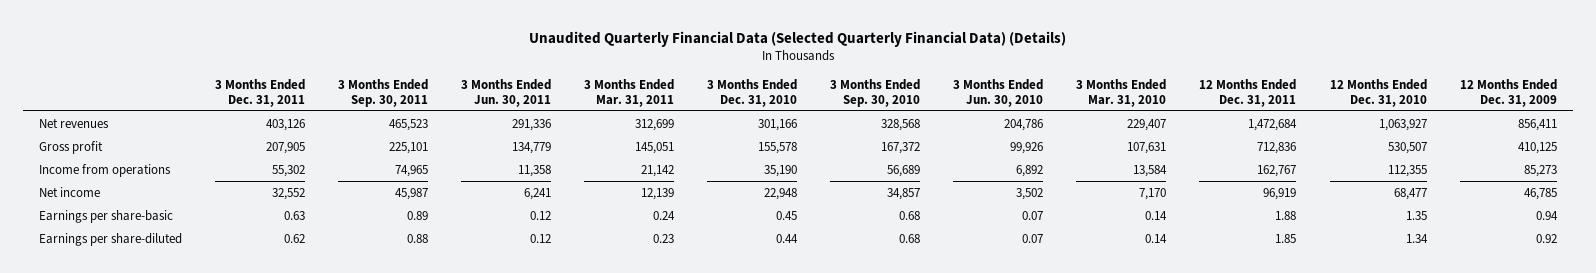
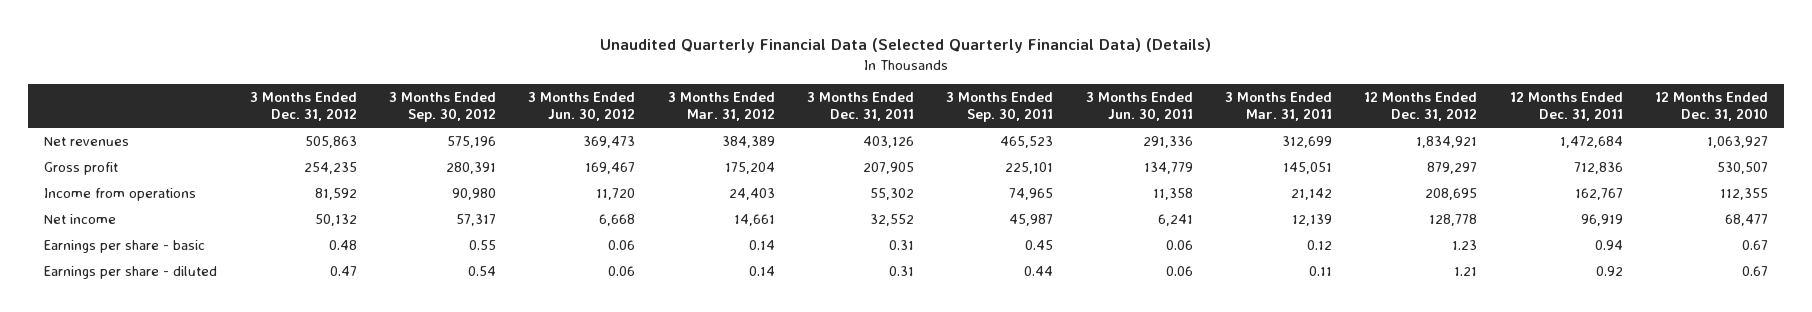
[707,78,798,107] 3 Months Ended Dec. 31, 2010 -> none
[830,78,921,107] 3 Months Ended Sep. 30, 2010 -> none
[953,78,1044,107] 3 Months Ended Jun. 30, 2010 -> none
[1076,78,1167,107] 3 Months Ended Mar. 31, 2010 -> none
[1459,78,1557,107] 12 Months Ended Dec. 31, 2009 -> none
none -> [249,92,357,121] 3 Months Ended Dec. 31, 2012
none -> [388,92,496,122] 3 Months Ended Sep. 30, 2012
none -> [528,92,636,121] 3 Months Ended Jun. 30, 2012
none -> [667,92,775,121] 3 Months Ended Mar. 31, 2012
none -> [1364,92,1478,121] 12 Months Ended Dec. 31, 2012
[39,209,174,223] Earnings per share-basic -> [44,240,206,254] Earnings per share - basic
[284,210,306,220] 0.63 -> [889,240,915,251] 0.31
[407,210,429,220] 0.89 -> [1025,240,1054,251] 0.45
[530,210,552,220] 0.12 -> [1165,240,1193,251] 0.06
[653,210,676,220] 0.24 -> [1307,240,1333,251] 0.12
[1275,210,1297,220] 1.88 -> [1594,240,1623,251] 0.94
[1405,210,1427,220] 1.35 -> [1742,240,1769,251] 0.67
[39,232,183,246] Earnings per share-diluted -> [44,266,218,280] Earnings per share - diluted
[284,233,306,243] 0.62 -> [889,266,915,277] 0.31
[407,233,429,243] 0.88 -> [1024,266,1054,277] 0.44
[530,233,552,243] 0.12 -> [1165,266,1193,277] 0.06
[653,233,675,243] 0.23 -> [1309,266,1333,277] 0.11
[1275,233,1297,243] 1.85 -> [1595,266,1623,277] 0.92
[1405,233,1428,243] 1.34 -> [1742,266,1769,277] 0.67

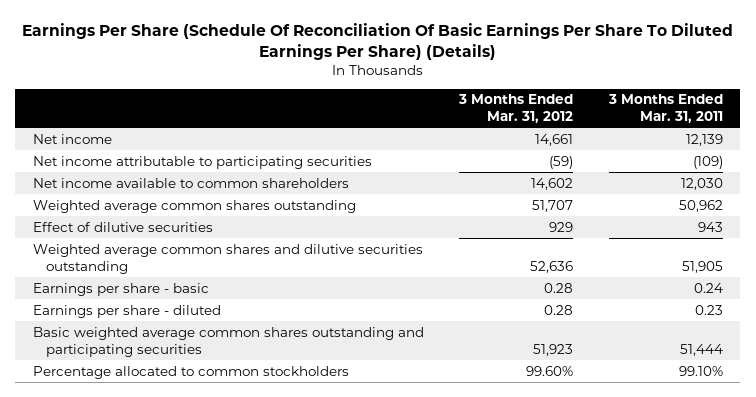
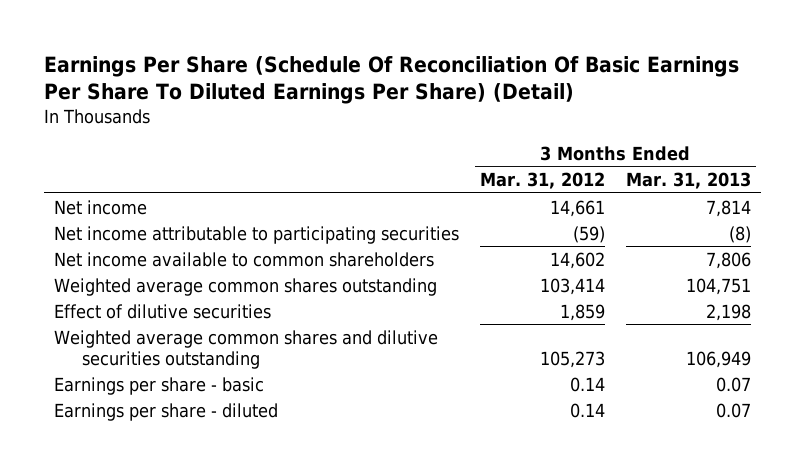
[21,23,733,60] Earnings Per Share (Schedule Of Reconciliation Of Basic Earnings Per Share To Diluted Earnings Per Share) (Details) -> [44,55,740,105] Earnings Per Share (Schedule Of Reconciliation Of Basic Earnings Per Share To Diluted Earnings Per Share) (Detail)
[607,94,723,124] 3 Months Ended Mar. 31, 2011 -> none
none -> [625,172,751,190] Mar. 31, 2013
[32,326,424,357] Basic weighted average common shares outstanding and participating securities -> none
[32,365,349,379] Percentage allocated to common stockholders -> none
[532,199,574,212] 51,707 -> [540,277,606,295] 103,414
[549,221,574,232] 929 -> [560,303,606,321] 1,859
[530,260,574,273] 52,636 -> [540,350,606,368] 105,273
[544,282,574,293] 0.28 -> [570,376,606,392] 0.14
[544,304,574,315] 0.28 -> [570,402,606,418] 0.14

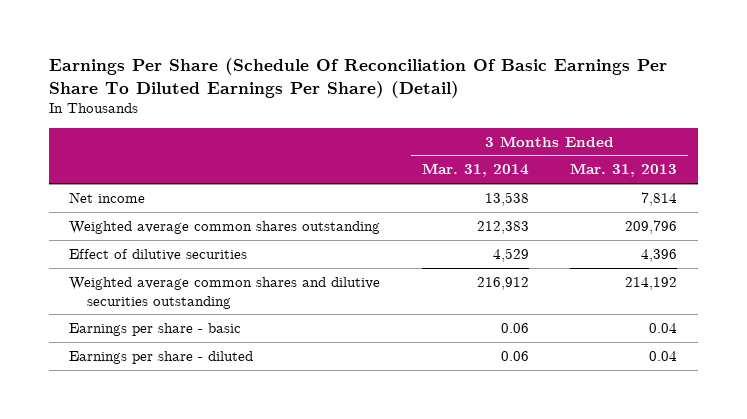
[480,172,606,190] Mar. 31, 2012 -> none
none -> [421,163,529,178] Mar. 31, 2014
[54,225,460,244] Net income attributable to participating securities -> none
[54,251,435,267] Net income available to common shareholders -> none
[685,277,751,295] 104,751 -> [625,219,678,234] 209,796
[705,303,751,321] 2,198 -> [641,248,678,262] 4,396
[685,350,751,368] 106,949 -> [625,276,678,290] 214,192
[715,376,751,392] 0.07 -> [649,322,678,333] 0.04
[715,402,751,418] 0.07 -> [649,350,678,361] 0.04

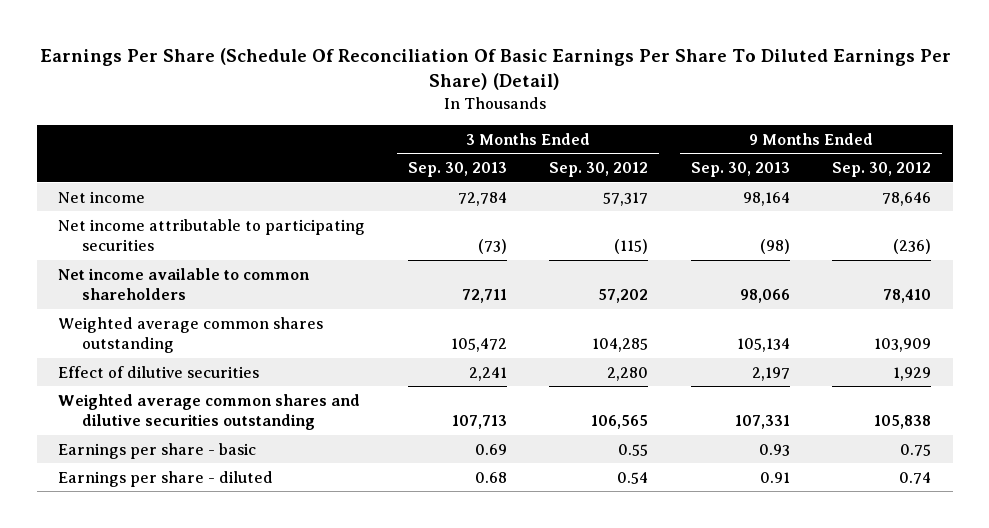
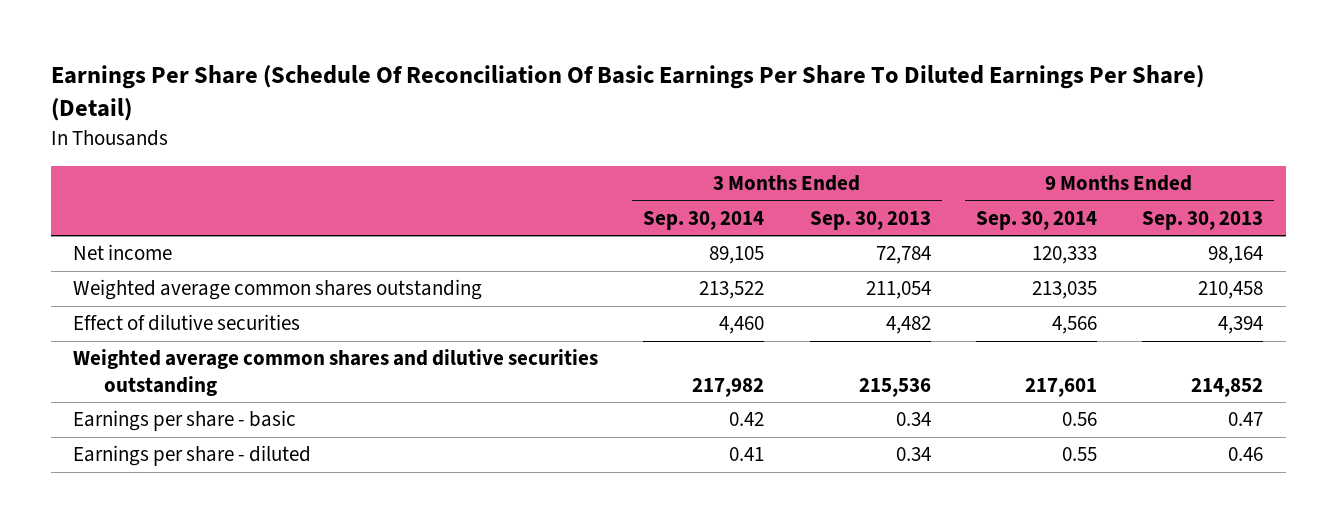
[549,162,649,178] Sep. 30, 2012 -> none
[832,162,932,178] Sep. 30, 2012 -> none
none -> [643,210,765,230] Sep. 30, 2014
none -> [975,210,1097,230] Sep. 30, 2014
[57,218,365,252] Net income attributable to participating securities -> none
[57,267,310,301] Net income available to common shareholders -> none
[450,338,507,353] 105,472 -> [865,281,931,300] 211,054
[736,338,790,353] 105,134 -> [1198,281,1264,300] 210,458
[468,366,507,381] 2,241 -> [885,316,931,335] 4,482
[751,366,790,381] 2,197 -> [1218,316,1264,335] 4,394
[451,415,507,430] 107,713 -> [858,377,931,397] 215,536
[734,415,790,430] 107,331 -> [1191,377,1264,397] 214,852
[474,443,507,455] 0.69 -> [895,412,931,427] 0.34
[758,443,790,456] 0.93 -> [1228,412,1264,427] 0.47
[474,471,507,483] 0.68 -> [895,447,931,462] 0.34
[759,471,790,483] 0.91 -> [1228,447,1264,462] 0.46

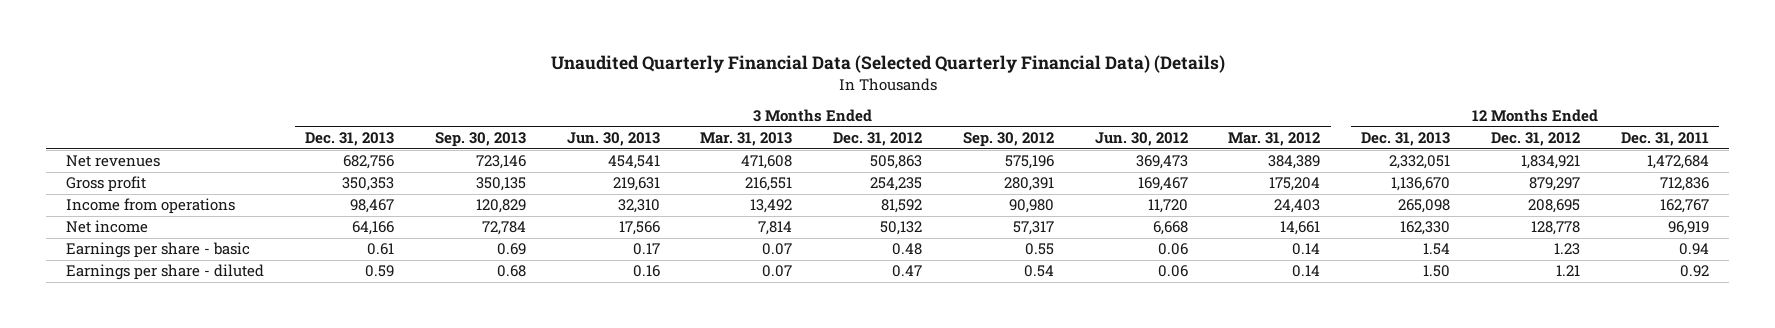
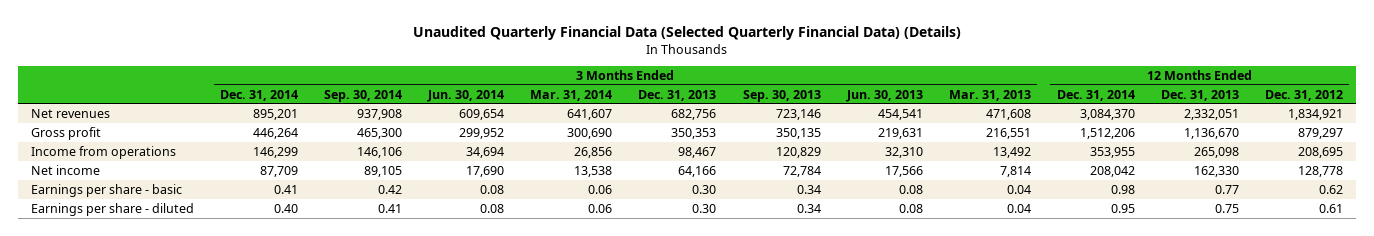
[833,131,923,146] Dec. 31, 2012 -> none
[962,131,1054,147] Sep. 30, 2012 -> none
[1094,131,1188,146] Jun. 30, 2012 -> none
[1228,131,1321,146] Mar. 31, 2012 -> none
[1620,131,1709,146] Dec. 31, 2011 -> none
none -> [220,89,299,101] Dec. 31, 2014
none -> [324,89,403,102] Sep. 30, 2014
none -> [427,89,505,102] Jun. 30, 2014
none -> [530,89,613,101] Mar. 31, 2014
none -> [1056,89,1135,101] Dec. 31, 2014
[367,243,395,256] 0.61 -> [692,184,717,194] 0.30
[496,243,526,256] 0.69 -> [796,184,821,194] 0.34
[632,243,660,256] 0.17 -> [898,184,923,194] 0.08
[762,243,793,256] 0.07 -> [1006,184,1031,194] 0.04
[1423,243,1451,256] 1.54 -> [1214,184,1239,194] 0.77
[1553,243,1580,256] 1.23 -> [1318,184,1343,194] 0.62
[365,265,395,278] 0.59 -> [692,203,717,213] 0.30
[496,265,526,278] 0.68 -> [796,203,821,213] 0.34
[632,265,660,278] 0.16 -> [898,203,923,213] 0.08
[762,265,793,278] 0.07 -> [1006,203,1031,213] 0.04
[1423,265,1451,278] 1.50 -> [1214,203,1239,213] 0.75
[1555,265,1580,277] 1.21 -> [1318,203,1343,213] 0.61

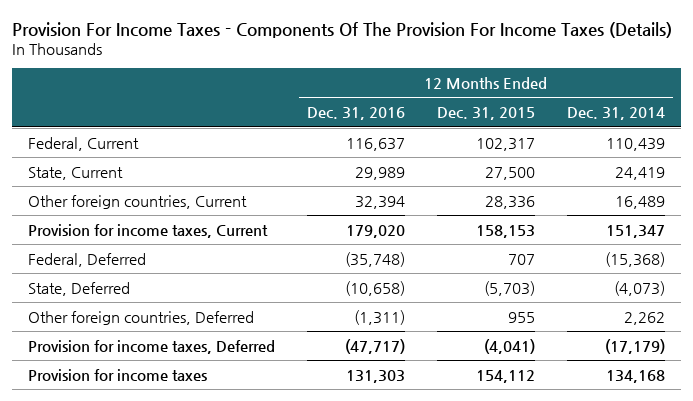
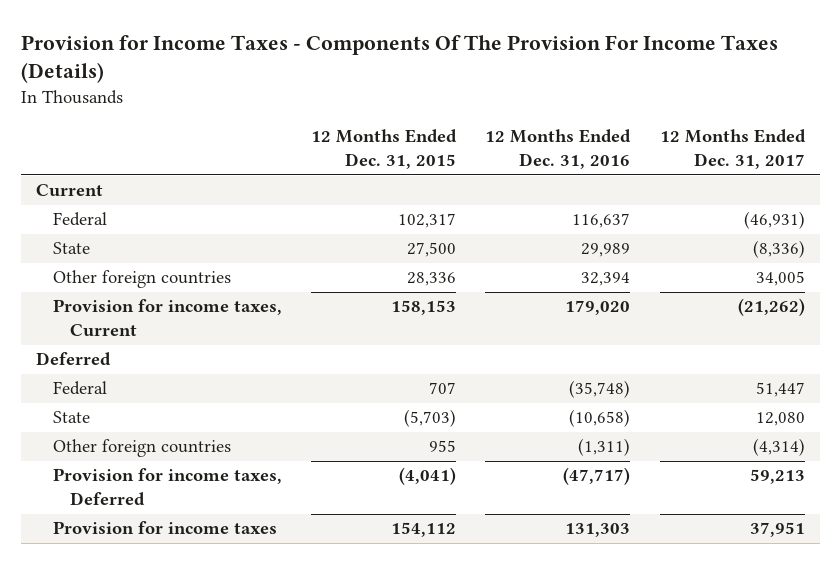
[12,21,673,38] Provision For Income Taxes - Components Of The Provision For Income Taxes (Details) -> [20,34,778,84] Provision for Income Taxes - Components Of The Provision For Income Taxes (Details)
[566,107,665,121] Dec. 31, 2014 -> none
none -> [659,129,806,170] 12 Months Ended Dec. 31, 2017
none -> [35,184,103,198] Current
[28,136,140,151] Federal, Current -> [52,212,107,227] Federal
[28,166,124,180] State, Current -> [52,242,90,255] State
[28,194,248,209] Other foreign countries, Current -> [52,270,231,289] Other foreign countries
none -> [35,352,111,367] Deferred
[28,252,147,267] Federal, Deferred -> [52,381,107,396] Federal
[28,281,131,296] State, Deferred -> [52,411,90,424] State
[28,310,255,325] Other foreign countries, Deferred -> [52,439,231,458] Other foreign countries

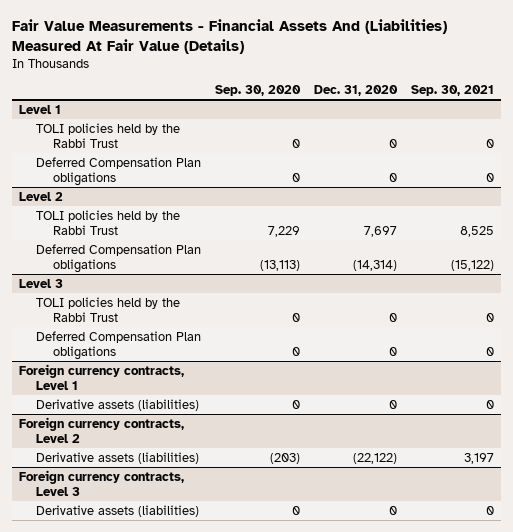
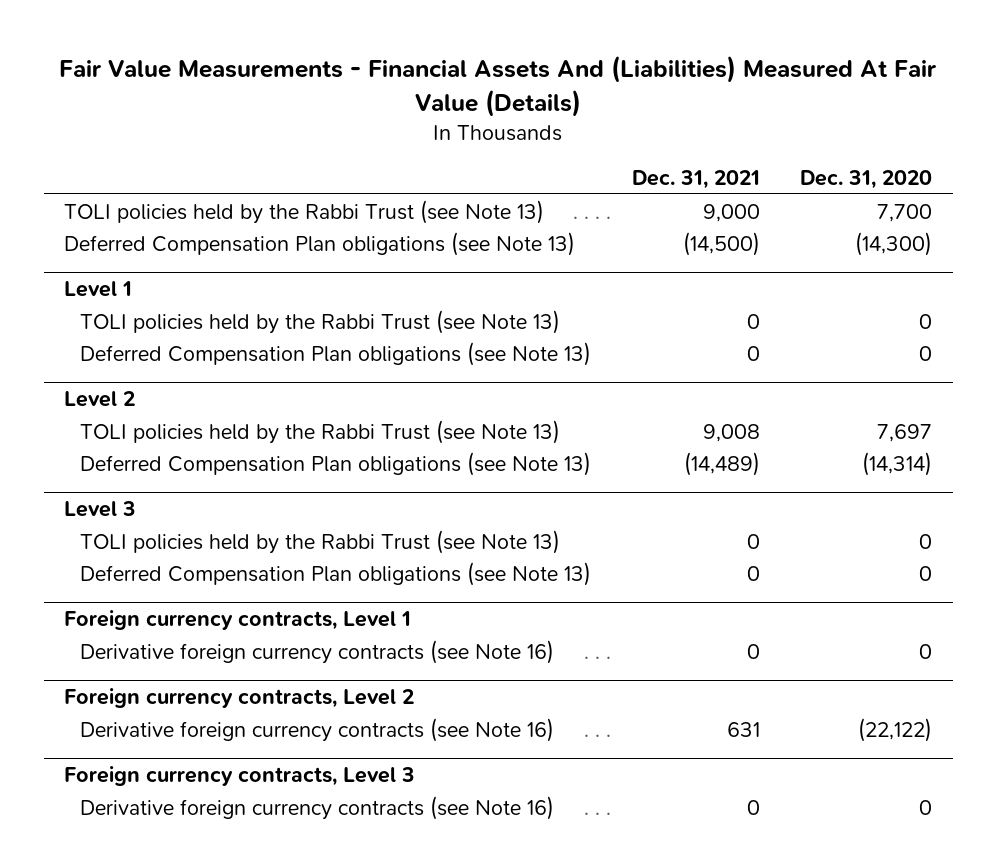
[214,85,301,97] Sep. 30, 2020 -> none
[411,85,495,97] Sep. 30, 2021 -> none
none -> [631,169,760,189] Dec. 31, 2021
none -> [64,199,545,224] TOLI policies held by the Rabbi Trust (see Note 13)
none -> [64,231,576,256] Deferred Compensation Plan obligations (see Note 13)
[35,122,180,148] TOLI policies held by the Rabbi Trust -> [80,309,561,334] TOLI policies held by the Rabbi Trust (see Note 13)
[35,156,201,186] Deferred Compensation Plan obligations -> [80,341,592,366] Deferred Compensation Plan obligations (see Note 13)
[35,209,180,235] TOLI policies held by the Rabbi Trust -> [80,419,561,444] TOLI policies held by the Rabbi Trust (see Note 13)
[35,243,201,273] Deferred Compensation Plan obligations -> [80,451,592,476] Deferred Compensation Plan obligations (see Note 13)
[35,296,180,322] TOLI policies held by the Rabbi Trust -> [80,529,561,554] TOLI policies held by the Rabbi Trust (see Note 13)
[35,330,201,360] Deferred Compensation Plan obligations -> [80,561,592,586] Deferred Compensation Plan obligations (see Note 13)
[35,398,199,411] Derivative assets (liabilities) -> [80,639,555,664] Derivative foreign currency contracts (see Note 16)
[35,451,199,464] Derivative assets (liabilities) -> [80,717,555,742] Derivative foreign currency contracts (see Note 16)
[35,504,199,517] Derivative assets (liabilities) -> [80,795,555,820] Derivative foreign currency contracts (see Note 16)

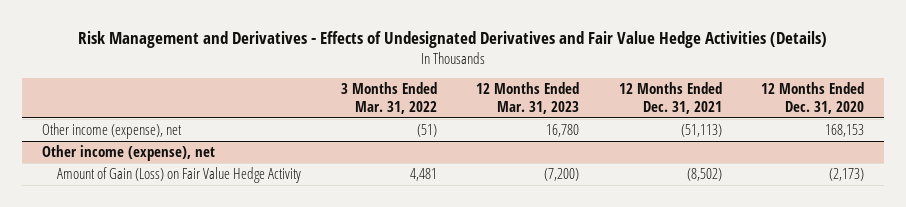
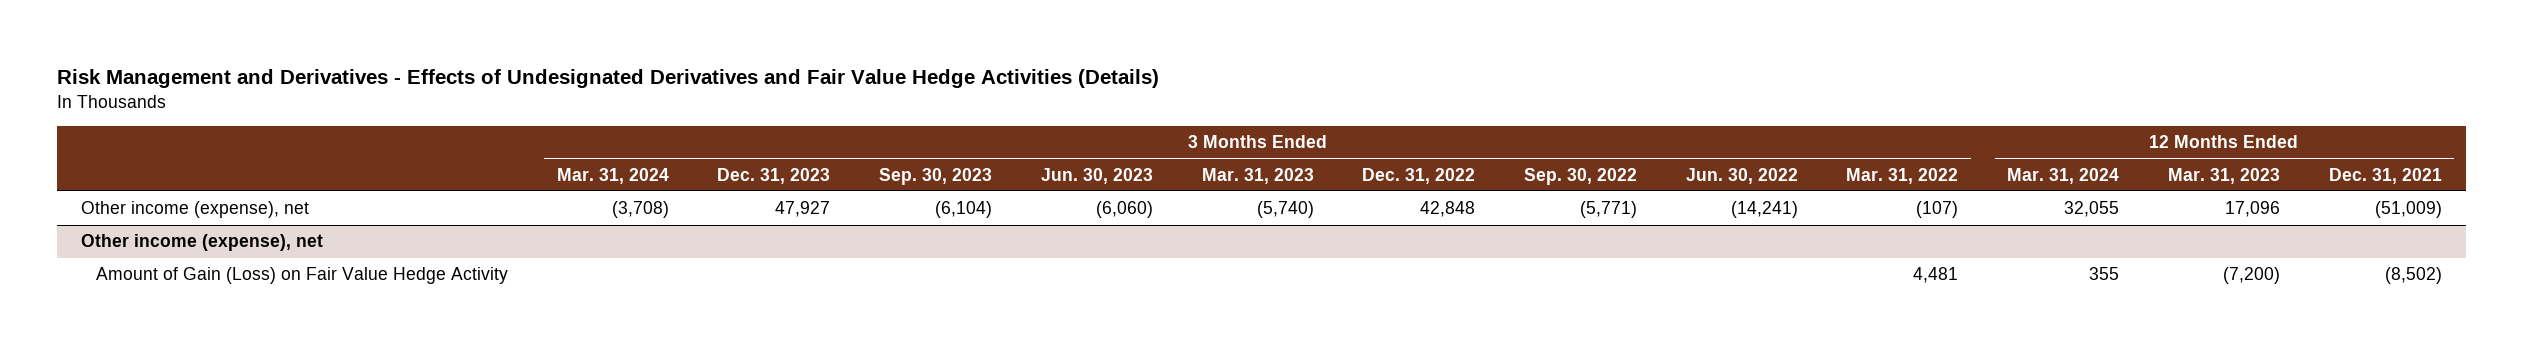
[761,81,865,114] 12 Months Ended Dec. 31, 2020 -> none
none -> [556,167,669,184] Mar. 31, 2024
none -> [717,167,831,184] Dec. 31, 2023
none -> [879,167,993,185] Sep. 30, 2023
none -> [1040,167,1153,184] Jun. 30, 2023
none -> [1201,167,1314,184] Mar. 31, 2023
none -> [1362,167,1476,184] Dec. 31, 2022
none -> [1523,167,1637,185] Sep. 30, 2022
none -> [1685,167,1798,184] Jun. 30, 2022
none -> [2007,167,2120,184] Mar. 31, 2024
[416,123,437,137] (51) -> [1916,201,1959,219] (107)
[546,123,580,137] 16,780 -> [2224,201,2280,218] 17,096
[680,123,722,137] (51,113) -> [2374,201,2442,219] (51,009)

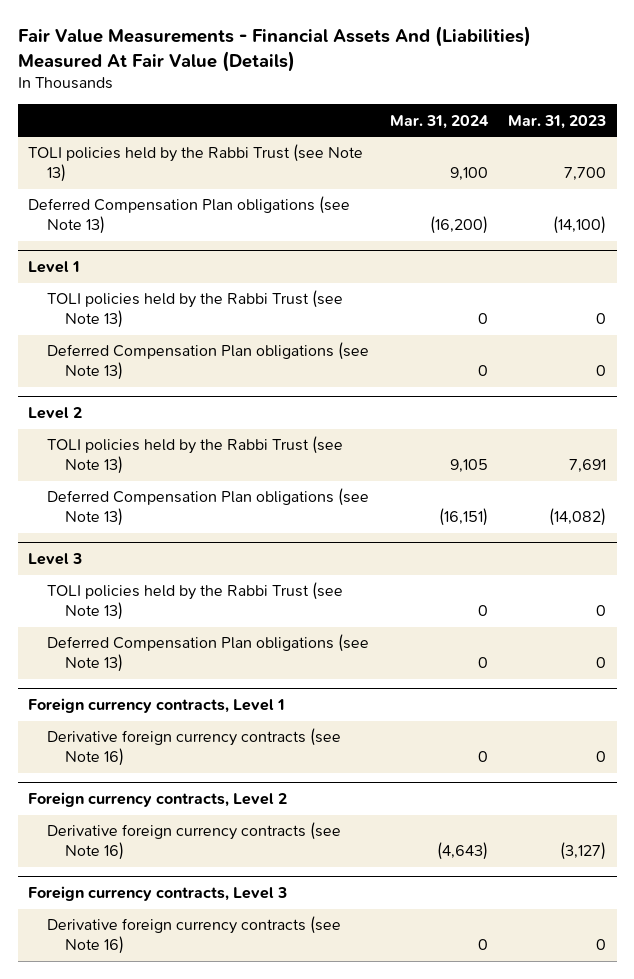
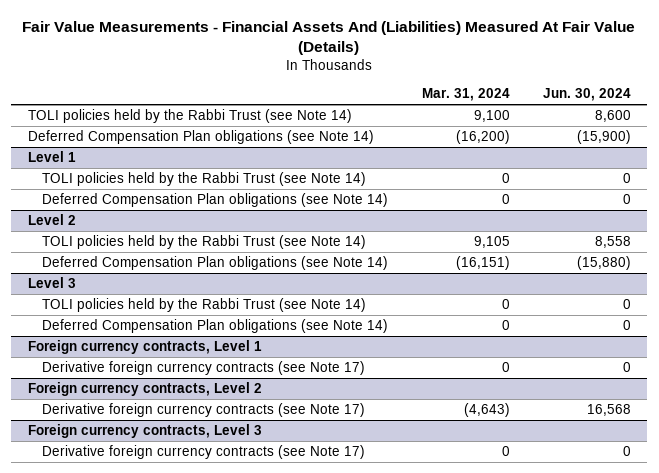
[508,114,607,129] Mar. 31, 2023 -> none
none -> [542,88,631,102] Jun. 30, 2024
[28,144,364,182] TOLI policies held by the Rabbi Trust (see Note 13) -> [27,108,352,123] TOLI policies held by the Rabbi Trust (see Note 14)
[28,196,351,234] Deferred Compensation Plan obligations (see Note 13) -> [27,129,374,144] Deferred Compensation Plan obligations (see Note 14)
[46,290,343,328] TOLI policies held by the Rabbi Trust (see Note 13) -> [42,171,367,186] TOLI policies held by the Rabbi Trust (see Note 14)
[46,342,369,380] Deferred Compensation Plan obligations (see Note 13) -> [42,192,389,207] Deferred Compensation Plan obligations (see Note 14)
[46,436,343,474] TOLI policies held by the Rabbi Trust (see Note 13) -> [42,234,367,249] TOLI policies held by the Rabbi Trust (see Note 14)
[46,488,369,526] Deferred Compensation Plan obligations (see Note 13) -> [42,255,389,270] Deferred Compensation Plan obligations (see Note 14)
[46,582,343,620] TOLI policies held by the Rabbi Trust (see Note 13) -> [42,297,367,312] TOLI policies held by the Rabbi Trust (see Note 14)
[46,634,369,672] Deferred Compensation Plan obligations (see Note 13) -> [42,318,389,333] Deferred Compensation Plan obligations (see Note 14)
[46,728,341,766] Derivative foreign currency contracts (see Note 16) -> [42,360,366,375] Derivative foreign currency contracts (see Note 17)
[46,822,341,860] Derivative foreign currency contracts (see Note 16) -> [42,402,366,417] Derivative foreign currency contracts (see Note 17)
[46,916,341,954] Derivative foreign currency contracts (see Note 16) -> [42,444,366,459] Derivative foreign currency contracts (see Note 17)

